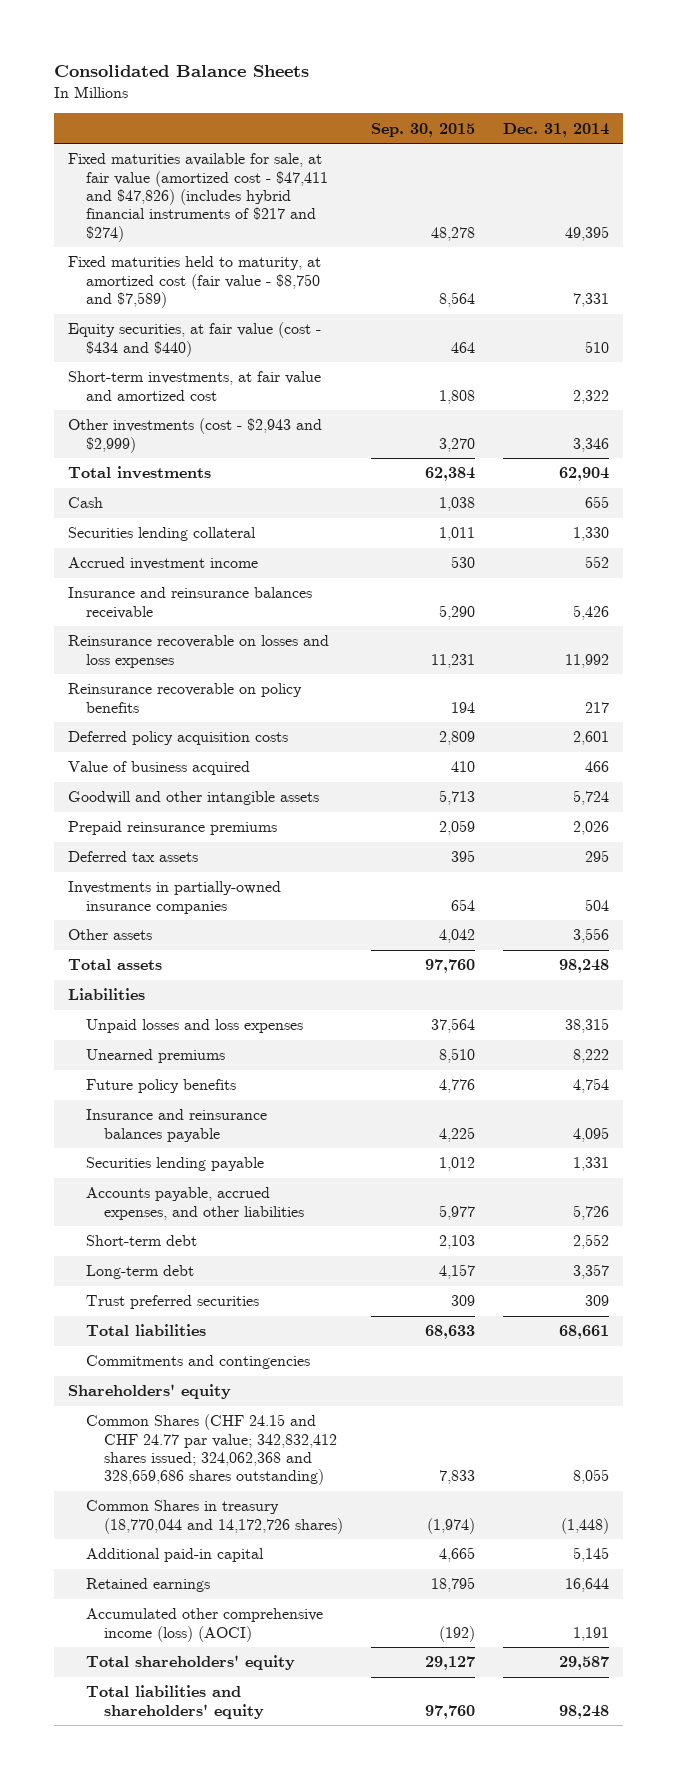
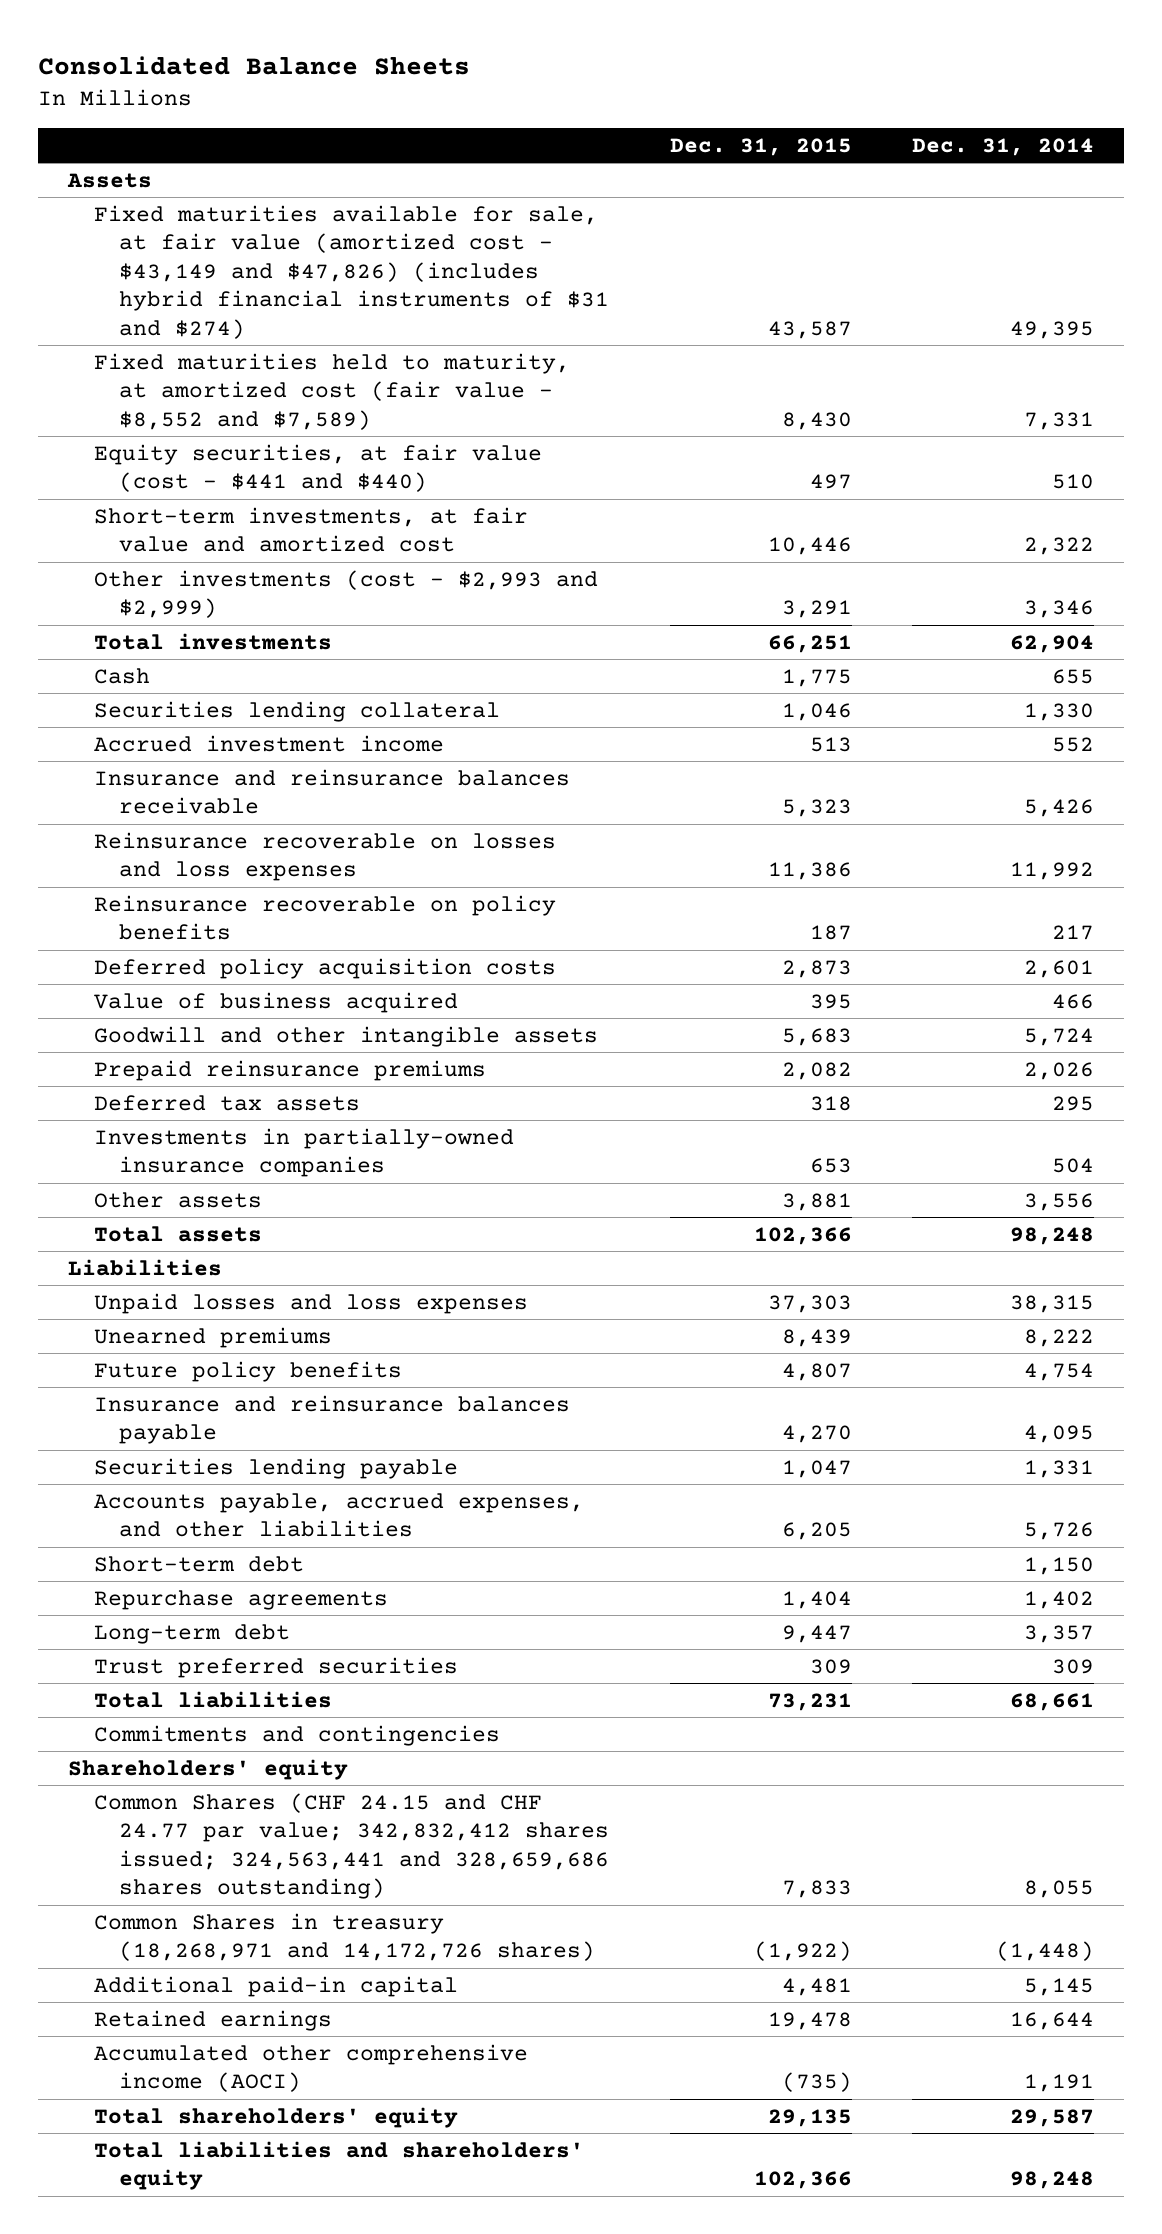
[371,122,476,137] Sep. 30, 2015 -> none
none -> [669,137,852,156] Dec. 31, 2015
none -> [67,172,153,188] Assets
[67,153,328,242] Fixed maturities available for sale, at fair value (amortized cost - $47,411 and $47,826) (includes hybrid financial instruments of $217 and $274) -> [93,204,610,339] Fixed maturities available for sale, at fair value (amortized cost - $43,149 and $47,826) (includes hybrid financial instruments of $31 and $274)
[67,256,321,308] Fixed maturities held to maturity, at amortized cost (fair value - $8,750 and $7,589) -> [93,352,570,430] Fixed maturities held to maturity, at amortized cost (fair value - $8,552 and $7,589)
[67,322,321,357] Equity securities, at fair value (cost - $434 and $440) -> [93,443,542,493] Equity securities, at fair value (cost - $441 and $440)
[67,418,322,453] Other investments (cost - $2,943 and $2,999) -> [93,569,598,619] Other investments (cost - $2,993 and $2,999)
[573,1234,610,1250] 2,552 -> [1024,1556,1095,1575] 1,150
none -> [93,1589,388,1610] Repurchase agreements
[85,1414,338,1486] Common Shares (CHF 24.15 and CHF 24.77 par value; 342,832,412 shares issued; 324,062,368 and 328,659,686 shares outstanding) -> [93,1792,610,1900] Common Shares (CHF 24.15 and CHF 24.77 par value; 342,832,412 shares issued; 324,563,441 and 328,659,686 shares outstanding)
[85,1500,344,1534] Common Shares in treasury (18,770,044 and 14,172,726 shares) -> [93,1912,596,1962] Common Shares in treasury (18,268,971 and 14,172,726 shares)
[85,1608,323,1642] Accumulated other comprehensive income (loss) (AOCI) -> [93,2043,528,2093] Accumulated other comprehensive income (AOCI)

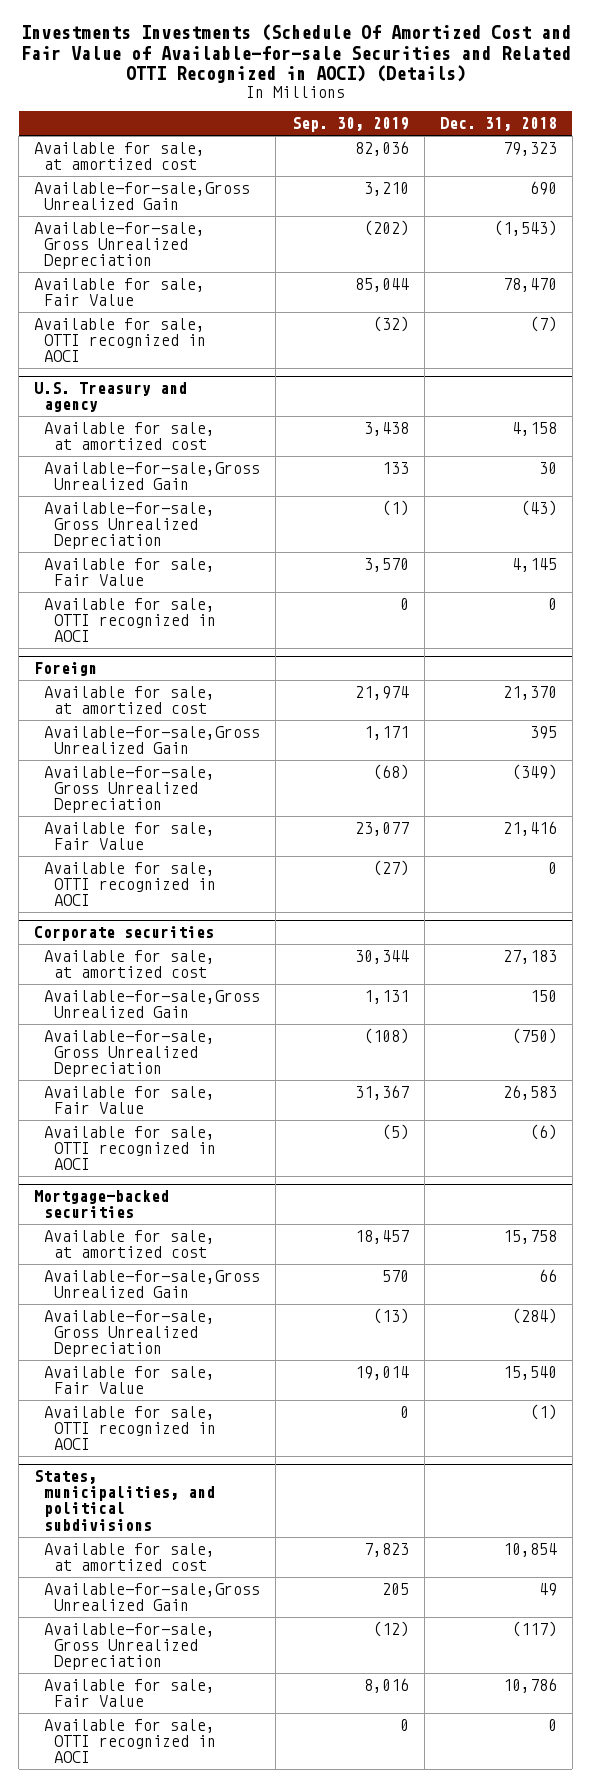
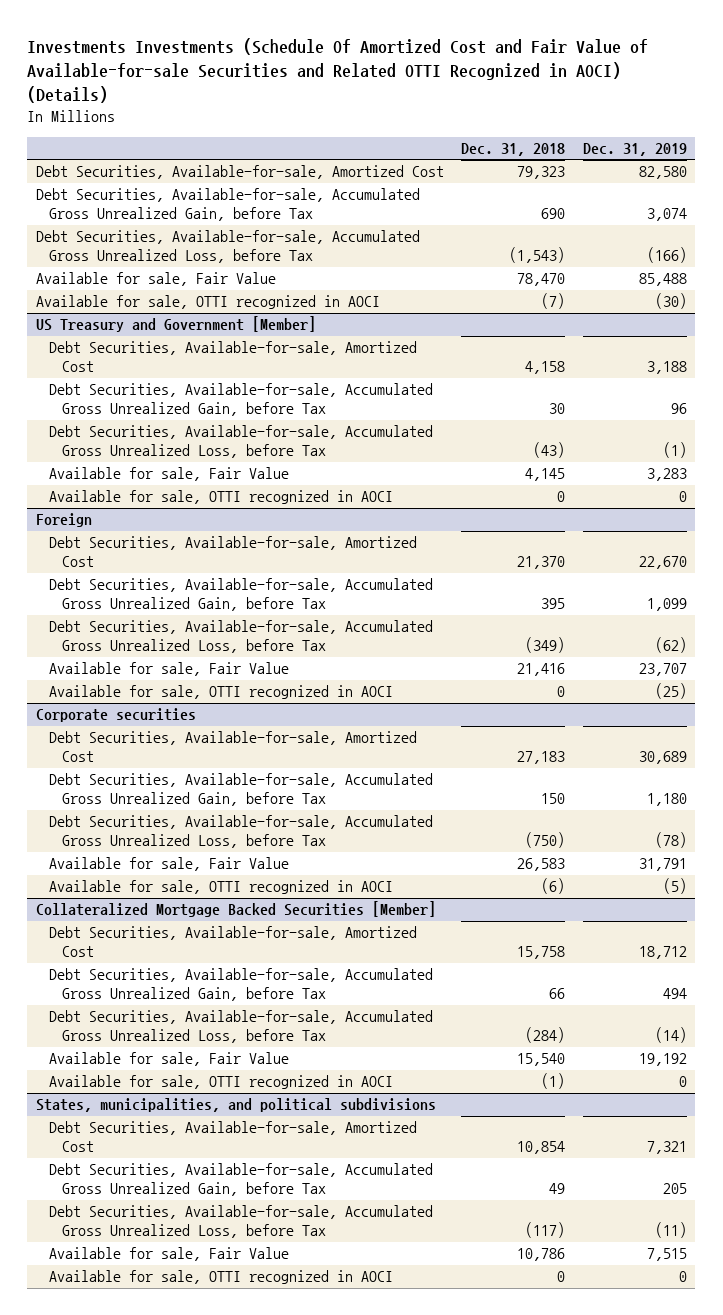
[291,116,409,132] Sep. 30, 2019 -> none
none -> [582,142,687,156] Dec. 31, 2019
[34,142,206,171] Available for sale, at amortized cost -> [36,165,445,180] Debt Securities, Available-for-sale, Amortized Cost
[34,182,251,211] Available-for-sale,Gross Unrealized Gain -> [36,188,421,222] Debt Securities, Available-for-sale, Accumulated Gross Unrealized Gain, before Tax
[34,222,206,270] Available-for-sale, Gross Unrealized Depreciation -> [36,230,421,264] Debt Securities, Available-for-sale, Accumulated Gross Unrealized Loss, before Tax
[34,382,188,413] U.S. Treasury and agency -> [36,316,317,333] US Treasury and Government [Member]
[44,422,216,451] Available for sale, at amortized cost -> [49,341,418,373] Debt Securities, Available-for-sale, Amortized Cost
[44,462,261,491] Available-for-sale,Gross Unrealized Gain -> [49,383,434,417] Debt Securities, Available-for-sale, Accumulated Gross Unrealized Gain, before Tax
[44,502,216,550] Available-for-sale, Gross Unrealized Depreciation -> [49,425,434,459] Debt Securities, Available-for-sale, Accumulated Gross Unrealized Loss, before Tax
[44,686,216,715] Available for sale, at amortized cost -> [49,536,418,568] Debt Securities, Available-for-sale, Amortized Cost
[44,726,261,755] Available-for-sale,Gross Unrealized Gain -> [49,578,434,612] Debt Securities, Available-for-sale, Accumulated Gross Unrealized Gain, before Tax
[44,766,216,814] Available-for-sale, Gross Unrealized Depreciation -> [49,620,434,654] Debt Securities, Available-for-sale, Accumulated Gross Unrealized Loss, before Tax
[44,950,216,979] Available for sale, at amortized cost -> [49,731,418,763] Debt Securities, Available-for-sale, Amortized Cost
[44,990,261,1019] Available-for-sale,Gross Unrealized Gain -> [49,773,434,807] Debt Securities, Available-for-sale, Accumulated Gross Unrealized Gain, before Tax
[44,1030,216,1078] Available-for-sale, Gross Unrealized Depreciation -> [49,815,434,849] Debt Securities, Available-for-sale, Accumulated Gross Unrealized Loss, before Tax
[34,1190,170,1219] Mortgage-backed securities -> [36,901,437,918] Collateralized Mortgage Backed Securities [Member]
[44,1230,216,1259] Available for sale, at amortized cost -> [49,926,418,958] Debt Securities, Available-for-sale, Amortized Cost
[44,1270,261,1299] Available-for-sale,Gross Unrealized Gain -> [49,968,434,1002] Debt Securities, Available-for-sale, Accumulated Gross Unrealized Gain, before Tax
[44,1310,216,1358] Available-for-sale, Gross Unrealized Depreciation -> [49,1010,434,1044] Debt Securities, Available-for-sale, Accumulated Gross Unrealized Loss, before Tax
[44,1543,216,1572] Available for sale, at amortized cost -> [49,1121,418,1153] Debt Securities, Available-for-sale, Amortized Cost
[44,1583,261,1612] Available-for-sale,Gross Unrealized Gain -> [49,1163,434,1197] Debt Securities, Available-for-sale, Accumulated Gross Unrealized Gain, before Tax
[44,1623,216,1671] Available-for-sale, Gross Unrealized Depreciation -> [49,1205,434,1239] Debt Securities, Available-for-sale, Accumulated Gross Unrealized Loss, before Tax

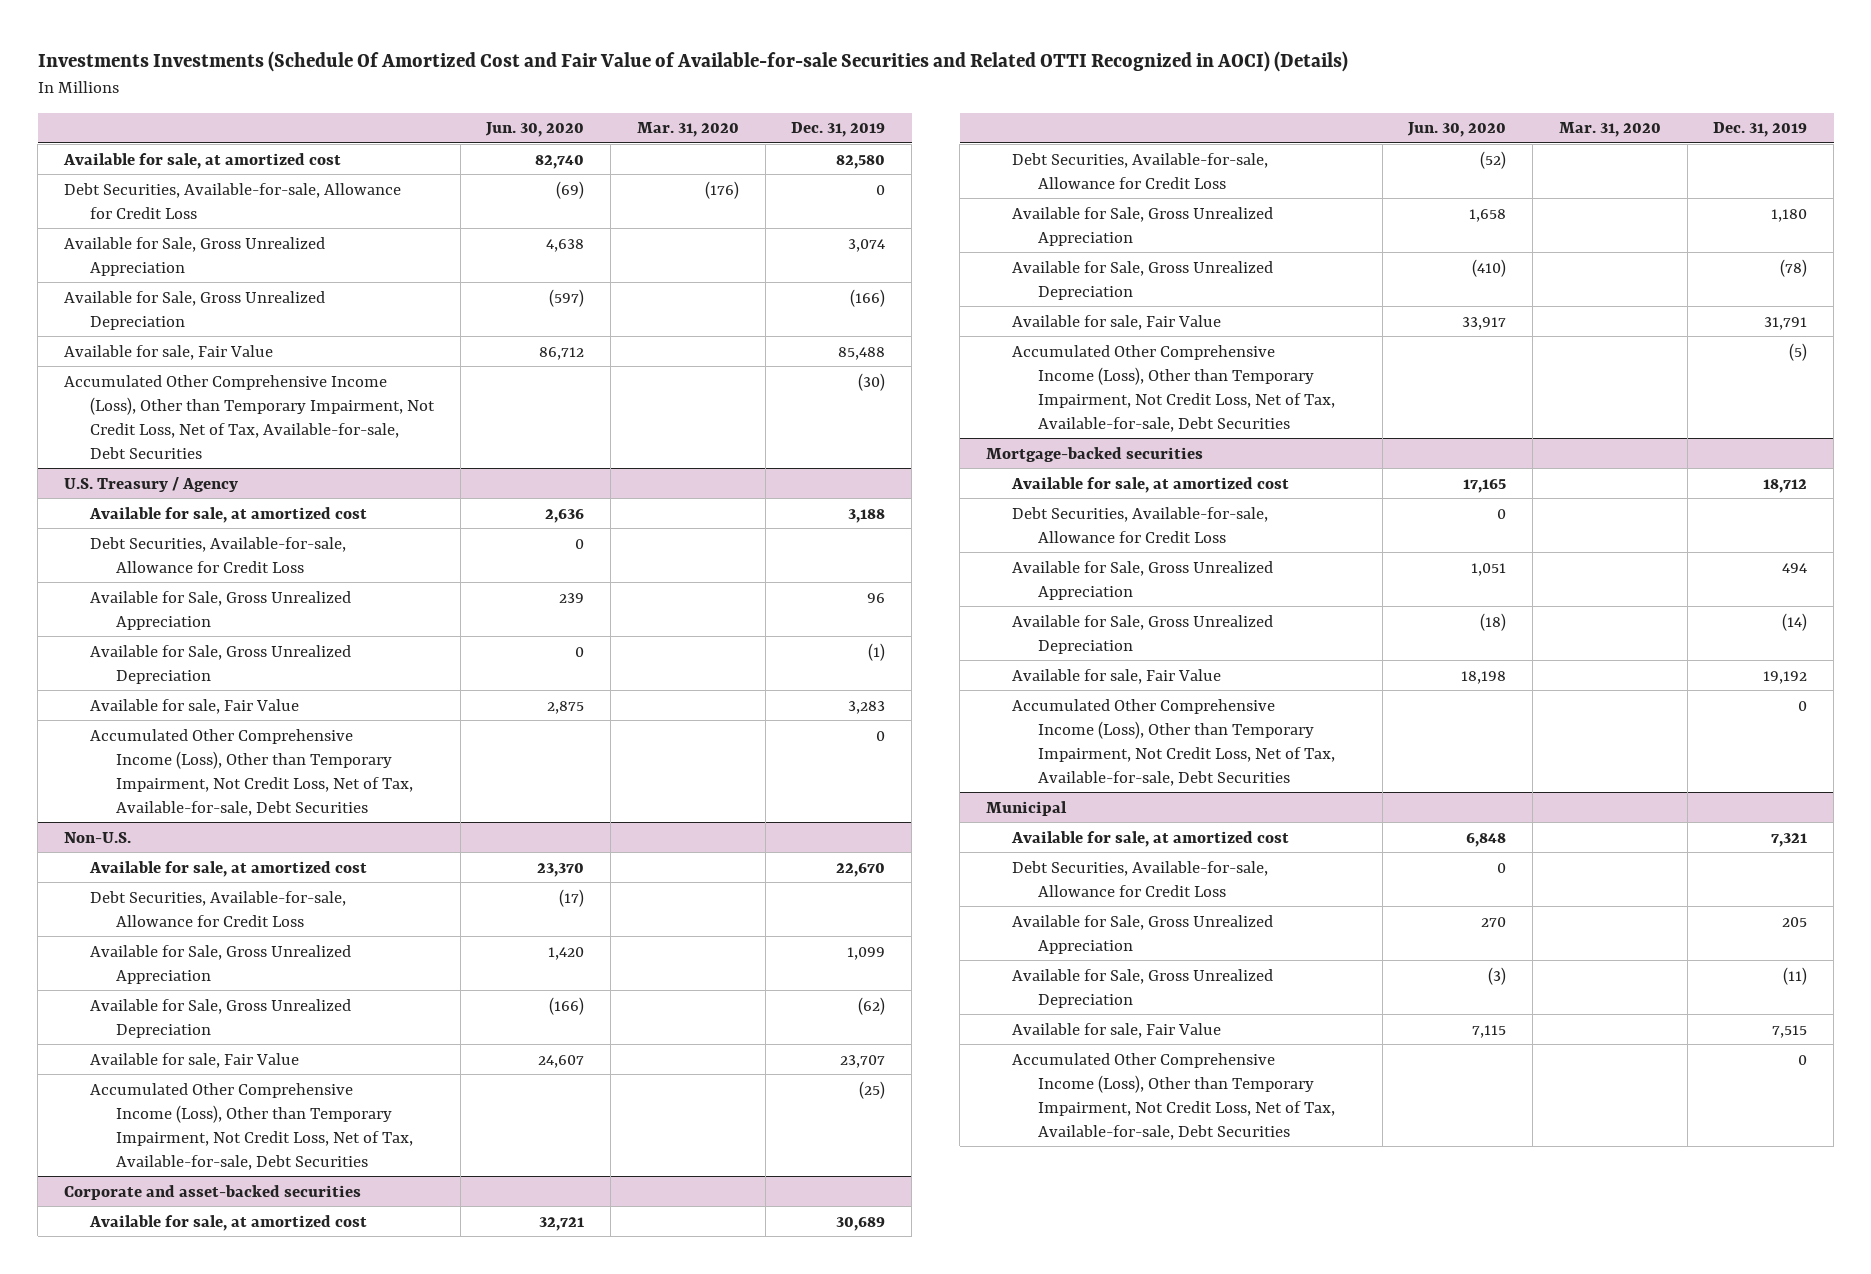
[461,142,566,156] Dec. 31, 2018 -> none
none -> [485,122,585,138] Jun. 30, 2020
none -> [636,122,739,138] Mar. 31, 2020
[36,165,445,180] Debt Securities, Available-for-sale, Amortized Cost -> [62,152,341,169] Available for sale, at amortized cost
none -> [63,182,401,219] Debt Securities, Available-for-sale, Allowance for Credit Loss
[36,188,421,222] Debt Securities, Available-for-sale, Accumulated Gross Unrealized Gain, before Tax -> [63,236,325,276] Available for Sale, Gross Unrealized Appreciation
[36,230,421,264] Debt Securities, Available-for-sale, Accumulated Gross Unrealized Loss, before Tax -> [63,290,325,330] Available for Sale, Gross Unrealized Depreciation
[36,295,381,310] Available for sale, OTTI recognized in AOCI -> [63,374,435,459] Accumulated Other Comprehensive Income (Loss), Other than Temporary Impairment, Not Credit Loss, Net of Tax, Available-for-sale, Debt Securities
[36,316,317,333] US Treasury and Government [Member] -> [63,476,238,492] U.S. Treasury / Agency
[49,341,418,373] Debt Securities, Available-for-sale, Amortized Cost -> [88,506,367,523] Available for sale, at amortized cost
none -> [89,536,346,573] Debt Securities, Available-for-sale, Allowance for Credit Loss
[49,383,434,417] Debt Securities, Available-for-sale, Accumulated Gross Unrealized Gain, before Tax -> [89,590,351,630] Available for Sale, Gross Unrealized Appreciation
[49,425,434,459] Debt Securities, Available-for-sale, Accumulated Gross Unrealized Loss, before Tax -> [89,644,351,684] Available for Sale, Gross Unrealized Depreciation
[49,490,394,505] Available for sale, OTTI recognized in AOCI -> [89,728,413,816] Accumulated Other Comprehensive Income (Loss), Other than Temporary Impairment, Not Credit Loss, Net of Tax, Available-for-sale, Debt Securities
[36,513,93,528] Foreign -> [63,831,131,843] Non-U.S.
[49,536,418,568] Debt Securities, Available-for-sale, Amortized Cost -> [88,860,367,877] Available for sale, at amortized cost
none -> [89,890,346,927] Debt Securities, Available-for-sale, Allowance for Credit Loss
[49,578,434,612] Debt Securities, Available-for-sale, Accumulated Gross Unrealized Gain, before Tax -> [89,944,351,984] Available for Sale, Gross Unrealized Appreciation
[49,620,434,654] Debt Securities, Available-for-sale, Accumulated Gross Unrealized Loss, before Tax -> [89,998,351,1038] Available for Sale, Gross Unrealized Depreciation
[49,685,394,700] Available for sale, OTTI recognized in AOCI -> [89,1082,413,1170] Accumulated Other Comprehensive Income (Loss), Other than Temporary Impairment, Not Credit Loss, Net of Tax, Available-for-sale, Debt Securities
[36,708,197,723] Corporate securities -> [63,1184,361,1200] Corporate and asset-backed securities
[49,731,418,763] Debt Securities, Available-for-sale, Amortized Cost -> [88,1214,367,1231] Available for sale, at amortized cost
none -> [1011,152,1268,189] Debt Securities, Available-for-sale, Allowance for Credit Loss
[49,773,434,807] Debt Securities, Available-for-sale, Accumulated Gross Unrealized Gain, before Tax -> [1011,206,1273,246] Available for Sale, Gross Unrealized Appreciation
[49,815,434,849] Debt Securities, Available-for-sale, Accumulated Gross Unrealized Loss, before Tax -> [1011,260,1273,300] Available for Sale, Gross Unrealized Depreciation
[49,880,394,895] Available for sale, OTTI recognized in AOCI -> [1011,344,1335,432] Accumulated Other Comprehensive Income (Loss), Other than Temporary Impairment, Not Credit Loss, Net of Tax, Available-for-sale, Debt Securities
[36,901,437,918] Collateralized Mortgage Backed Securities [Member] -> [985,446,1203,462] Mortgage-backed securities
[49,926,418,958] Debt Securities, Available-for-sale, Amortized Cost -> [1010,476,1289,493] Available for sale, at amortized cost
none -> [1011,506,1268,543] Debt Securities, Available-for-sale, Allowance for Credit Loss
[49,968,434,1002] Debt Securities, Available-for-sale, Accumulated Gross Unrealized Gain, before Tax -> [1011,560,1273,600] Available for Sale, Gross Unrealized Appreciation
[49,1010,434,1044] Debt Securities, Available-for-sale, Accumulated Gross Unrealized Loss, before Tax -> [1011,614,1273,654] Available for Sale, Gross Unrealized Depreciation
[49,1075,394,1090] Available for sale, OTTI recognized in AOCI -> [1011,698,1335,786] Accumulated Other Comprehensive Income (Loss), Other than Temporary Impairment, Not Credit Loss, Net of Tax, Available-for-sale, Debt Securities
[36,1098,437,1113] States, municipalities, and political subdivisions -> [985,800,1067,816] Municipal
[49,1121,418,1153] Debt Securities, Available-for-sale, Amortized Cost -> [1010,830,1289,847] Available for sale, at amortized cost
none -> [1011,860,1268,897] Debt Securities, Available-for-sale, Allowance for Credit Loss
[49,1163,434,1197] Debt Securities, Available-for-sale, Accumulated Gross Unrealized Gain, before Tax -> [1011,914,1273,954] Available for Sale, Gross Unrealized Appreciation
[49,1205,434,1239] Debt Securities, Available-for-sale, Accumulated Gross Unrealized Loss, before Tax -> [1011,968,1273,1008] Available for Sale, Gross Unrealized Depreciation
[49,1270,394,1285] Available for sale, OTTI recognized in AOCI -> [1011,1052,1335,1140] Accumulated Other Comprehensive Income (Loss), Other than Temporary Impairment, Not Credit Loss, Net of Tax, Available-for-sale, Debt Securities

